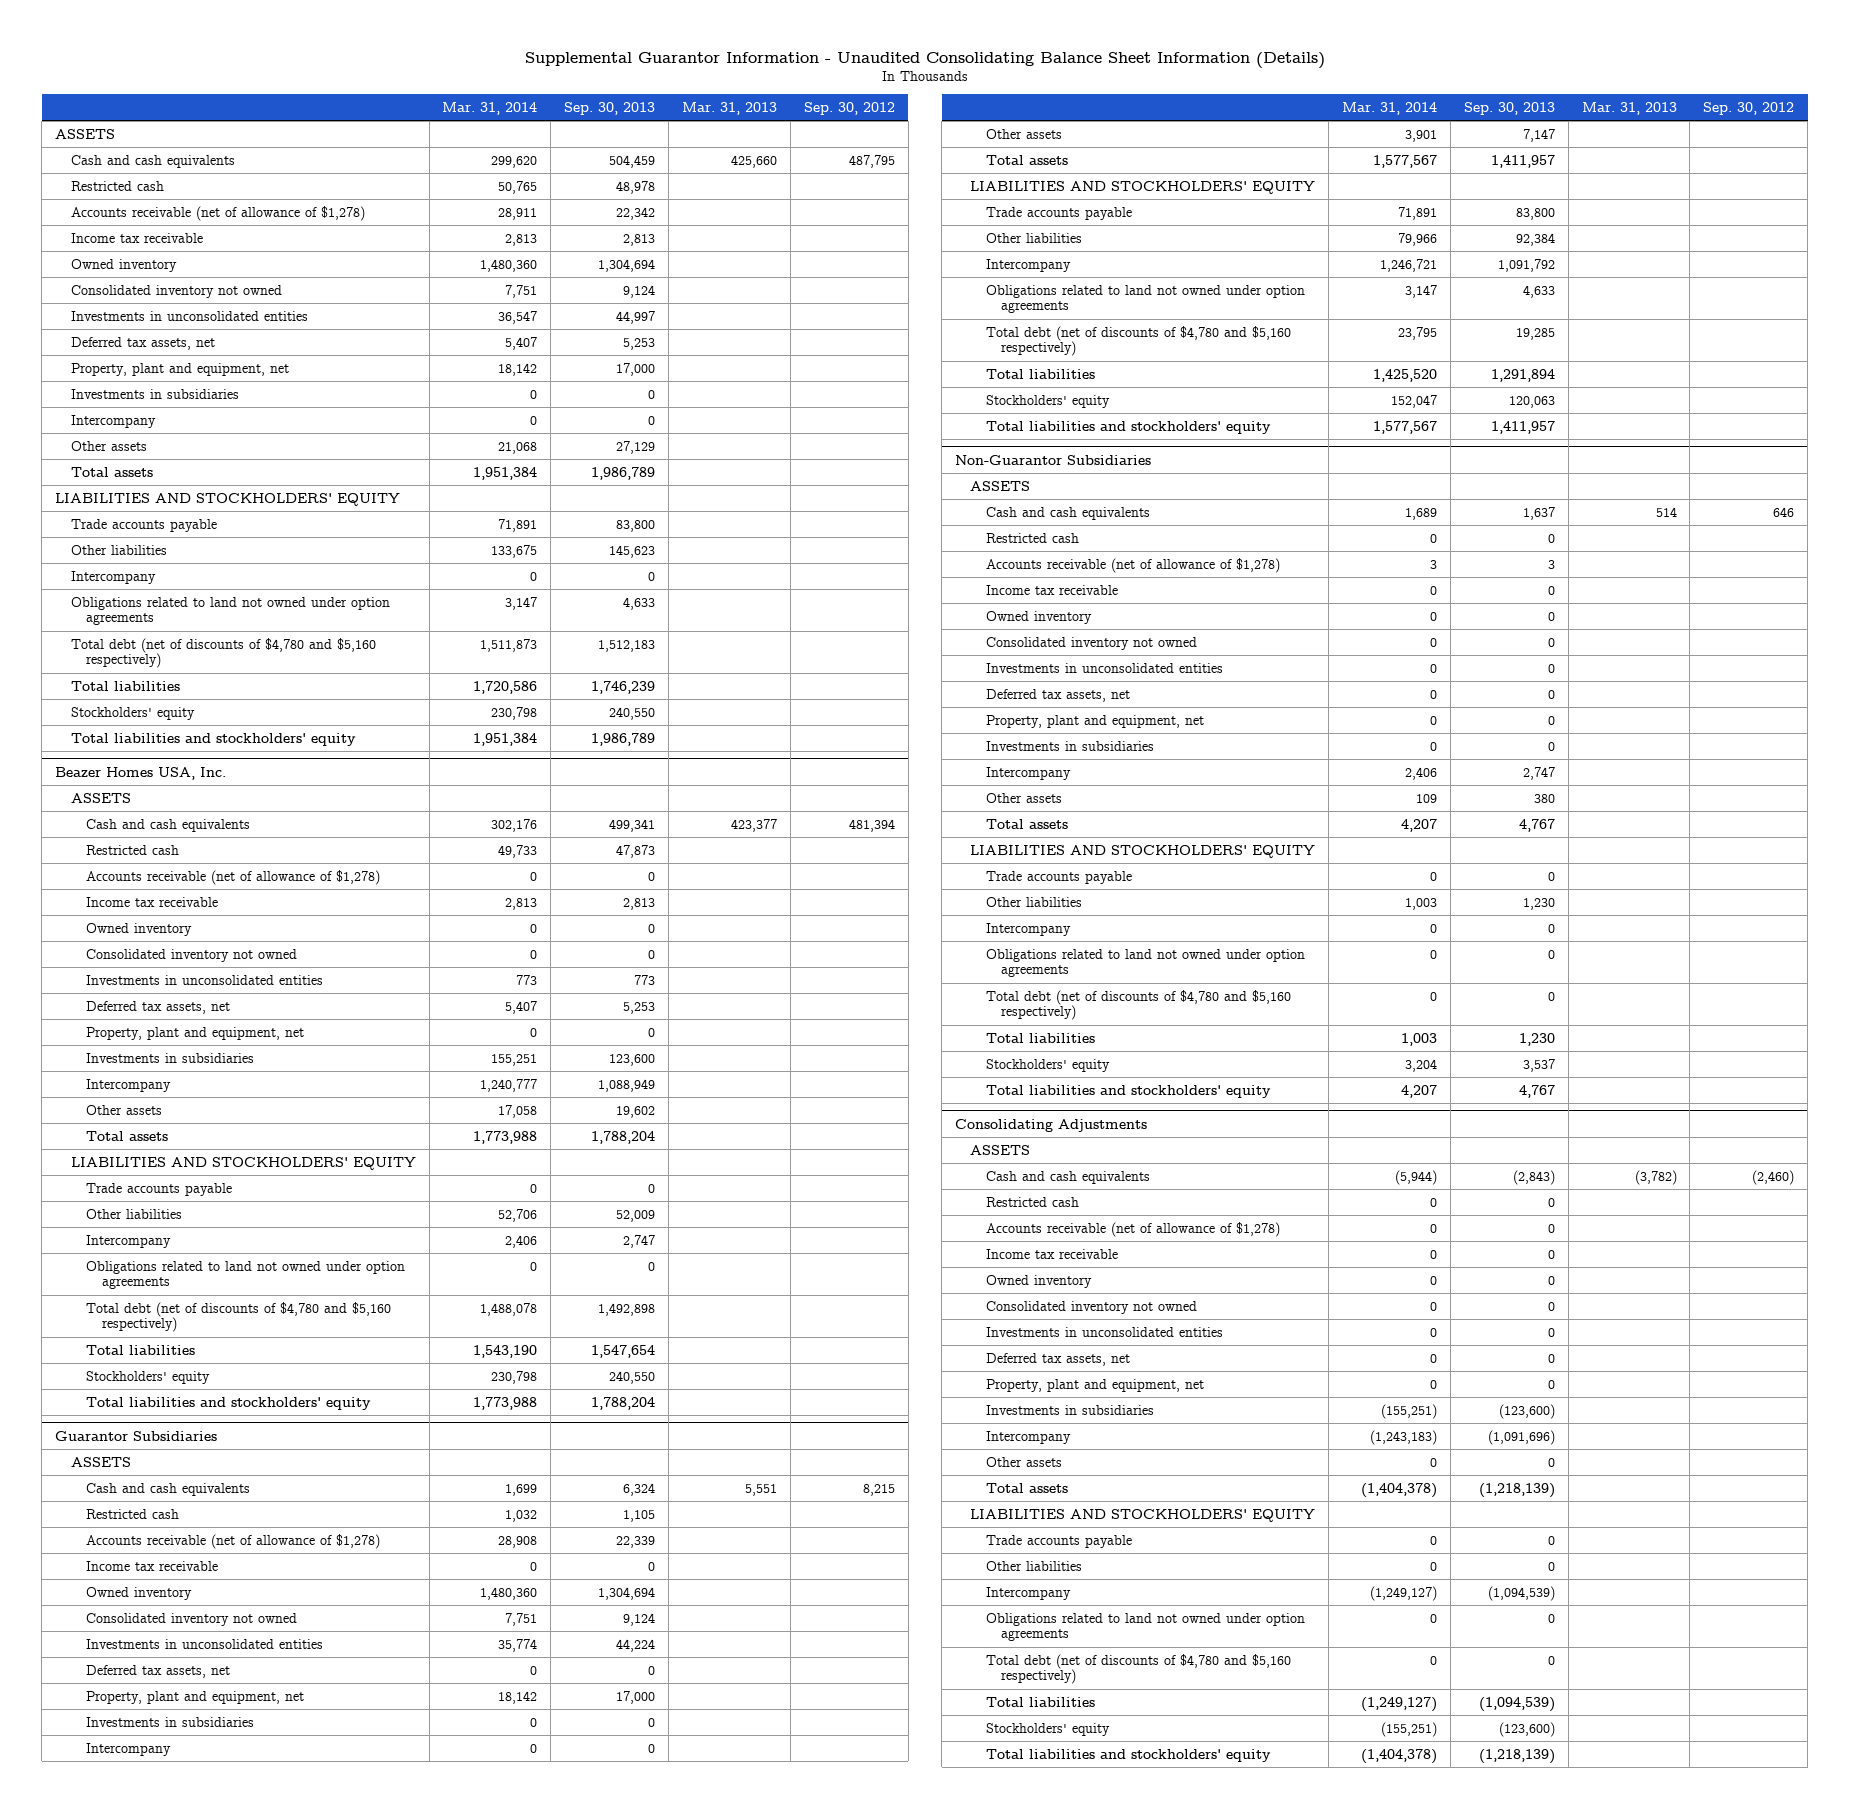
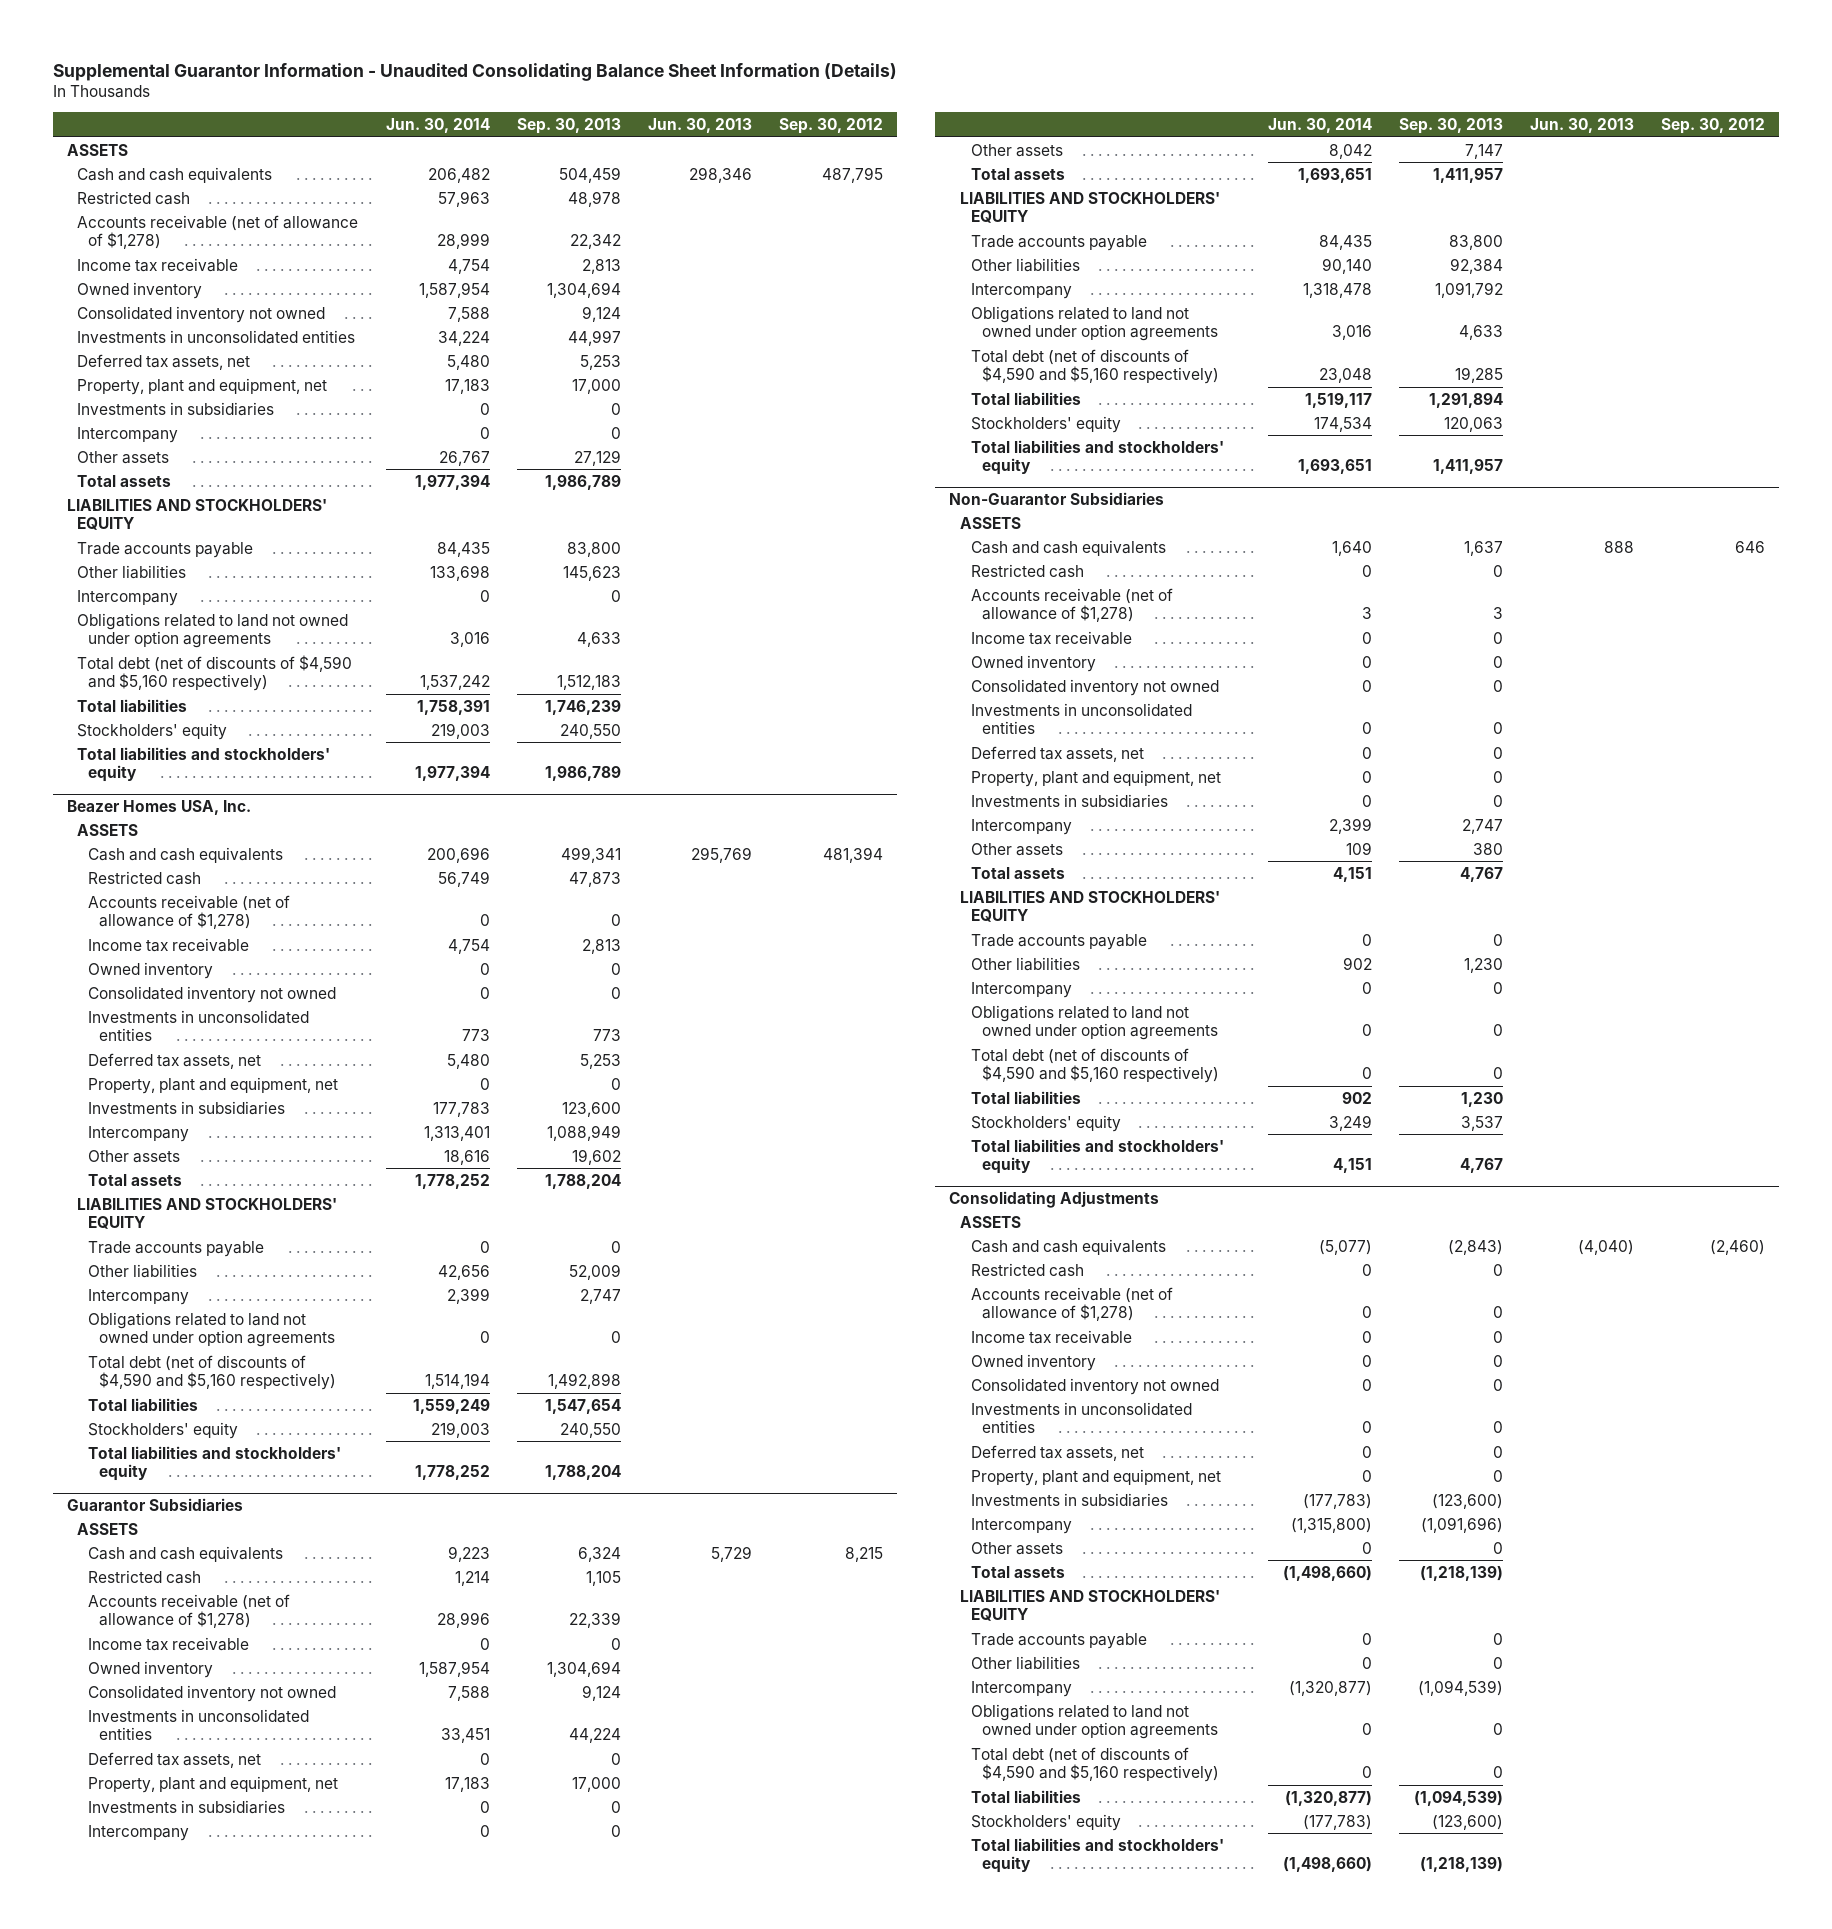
[442,101,538,115] Mar. 31, 2014 -> none
[681,101,777,115] Mar. 31, 2013 -> none
none -> [385,118,490,134] Jun. 30, 2014
none -> [648,118,753,134] Jun. 30, 2013
[70,637,376,669] Total debt (net of discounts of $4,780 and $5,160 respectively) -> [77,654,353,691] Total debt (net of discounts of $4,590 and $5,160 respectively)
[86,1301,392,1333] Total debt (net of discounts of $4,780 and $5,160 respectively) -> [88,1354,337,1390] Total debt (net of discounts of $4,590 and $5,160 respectively)
[985,325,1291,357] Total debt (net of discounts of $4,780 and $5,160 respectively) -> [970,348,1219,384] Total debt (net of discounts of $4,590 and $5,160 respectively)
[985,989,1291,1021] Total debt (net of discounts of $4,780 and $5,160 respectively) -> [970,1047,1219,1083] Total debt (net of discounts of $4,590 and $5,160 respectively)
[985,1653,1291,1685] Total debt (net of discounts of $4,780 and $5,160 respectively) -> [970,1746,1219,1782] Total debt (net of discounts of $4,590 and $5,160 respectively)

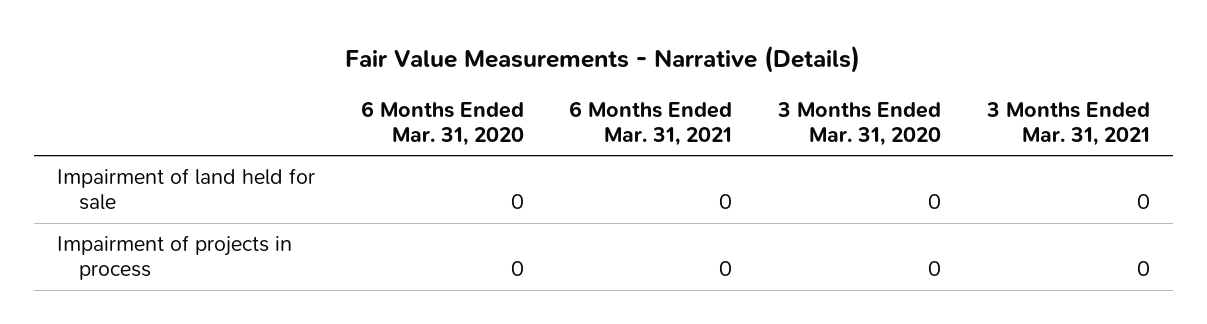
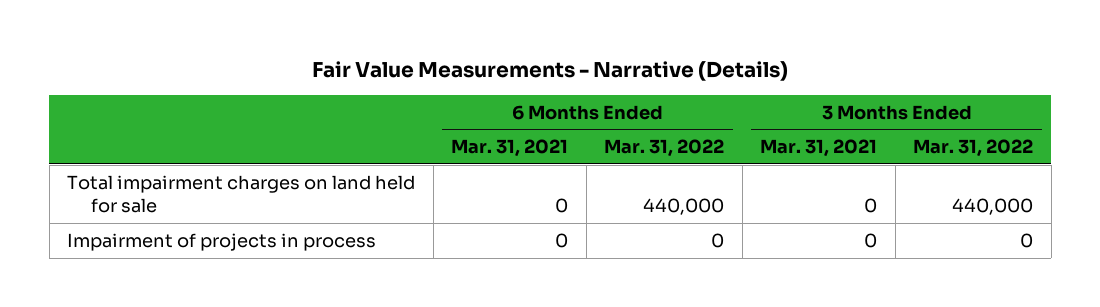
[360,100,524,146] 6 Months Ended Mar. 31, 2020 -> none
[776,101,941,146] 3 Months Ended Mar. 31, 2020 -> none
none -> [604,139,725,158] Mar. 31, 2022
none -> [913,139,1034,158] Mar. 31, 2022
[56,168,315,211] Impairment of land held for sale -> [67,174,416,213] Total impairment charges on land held for sale

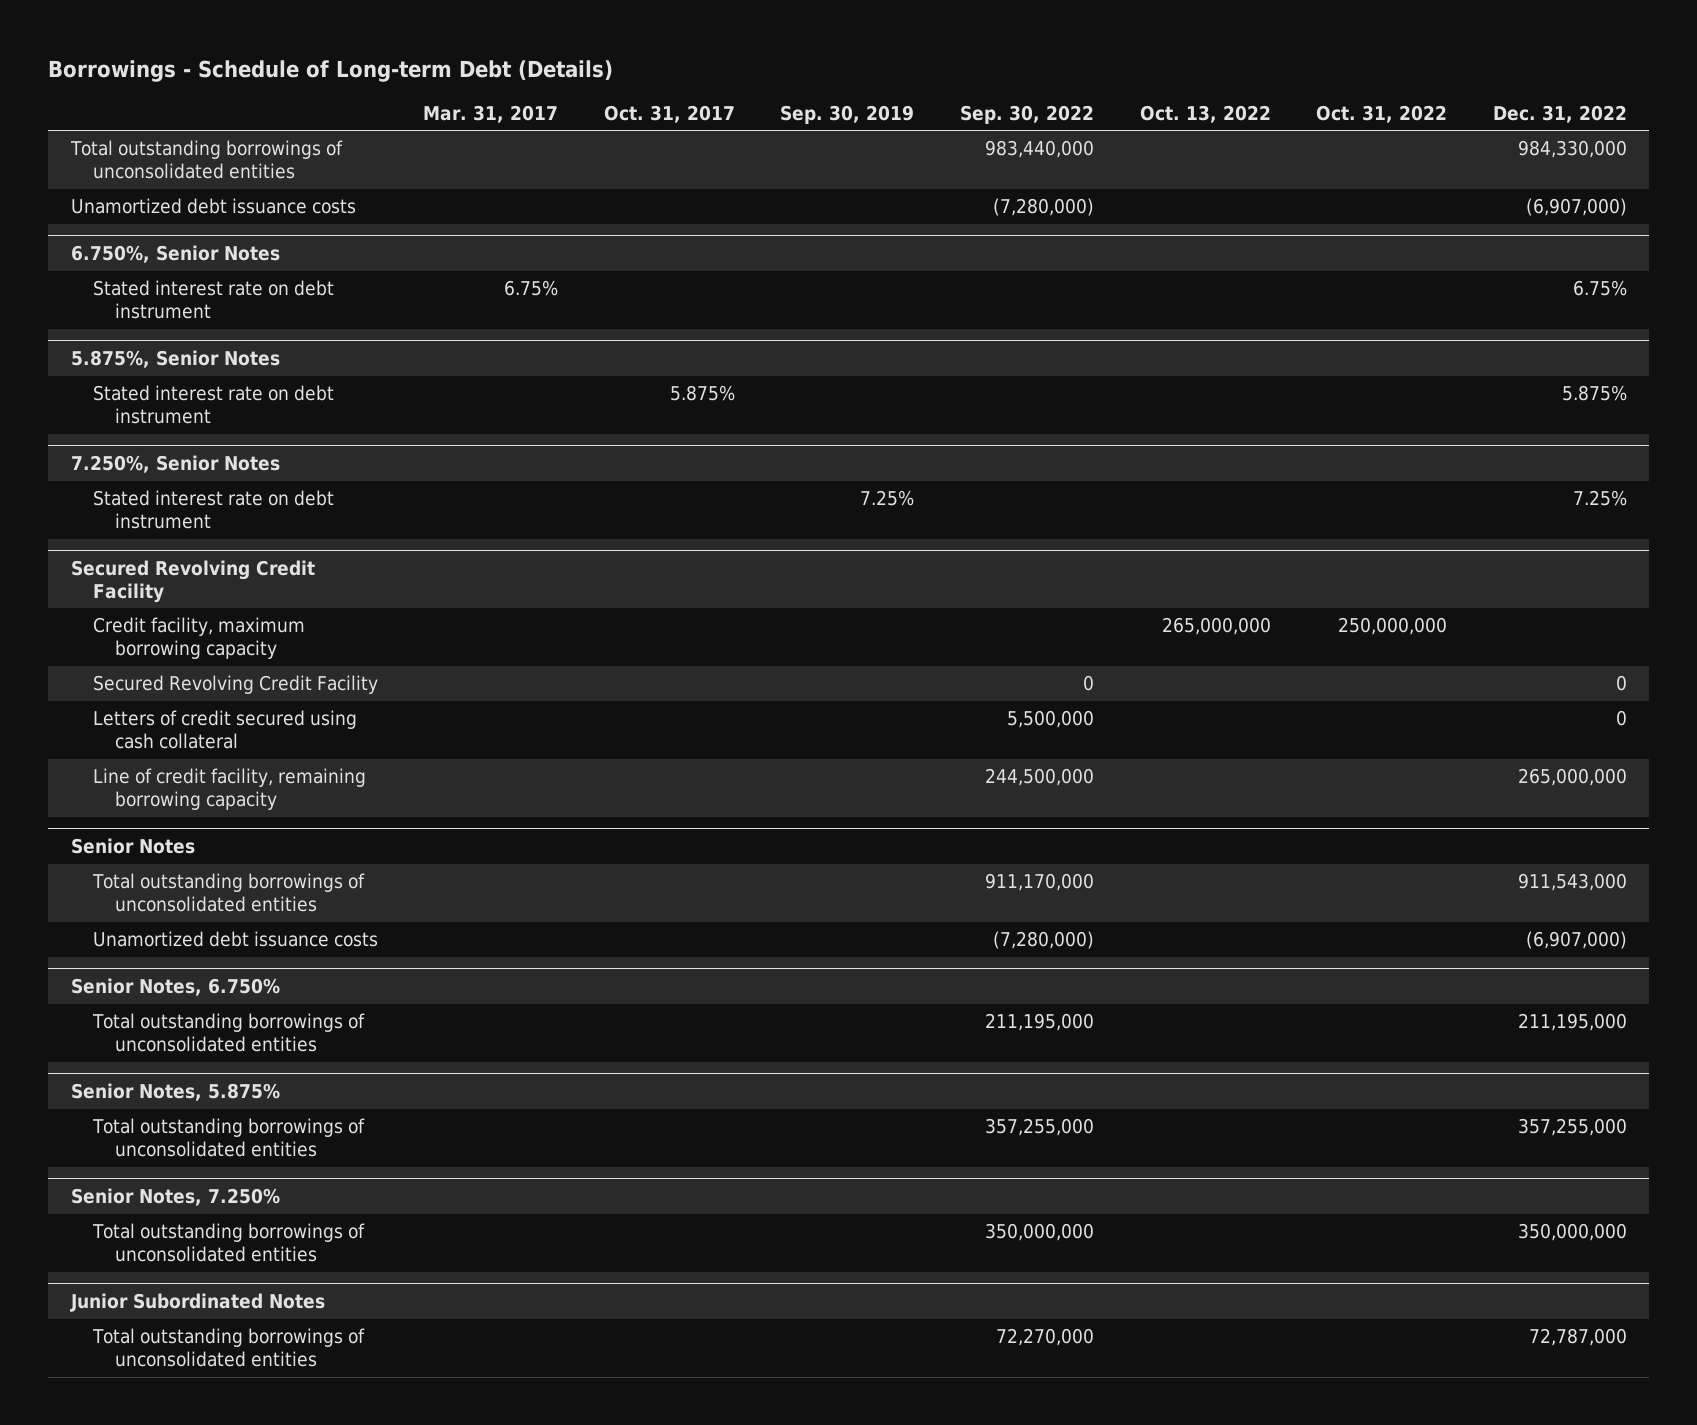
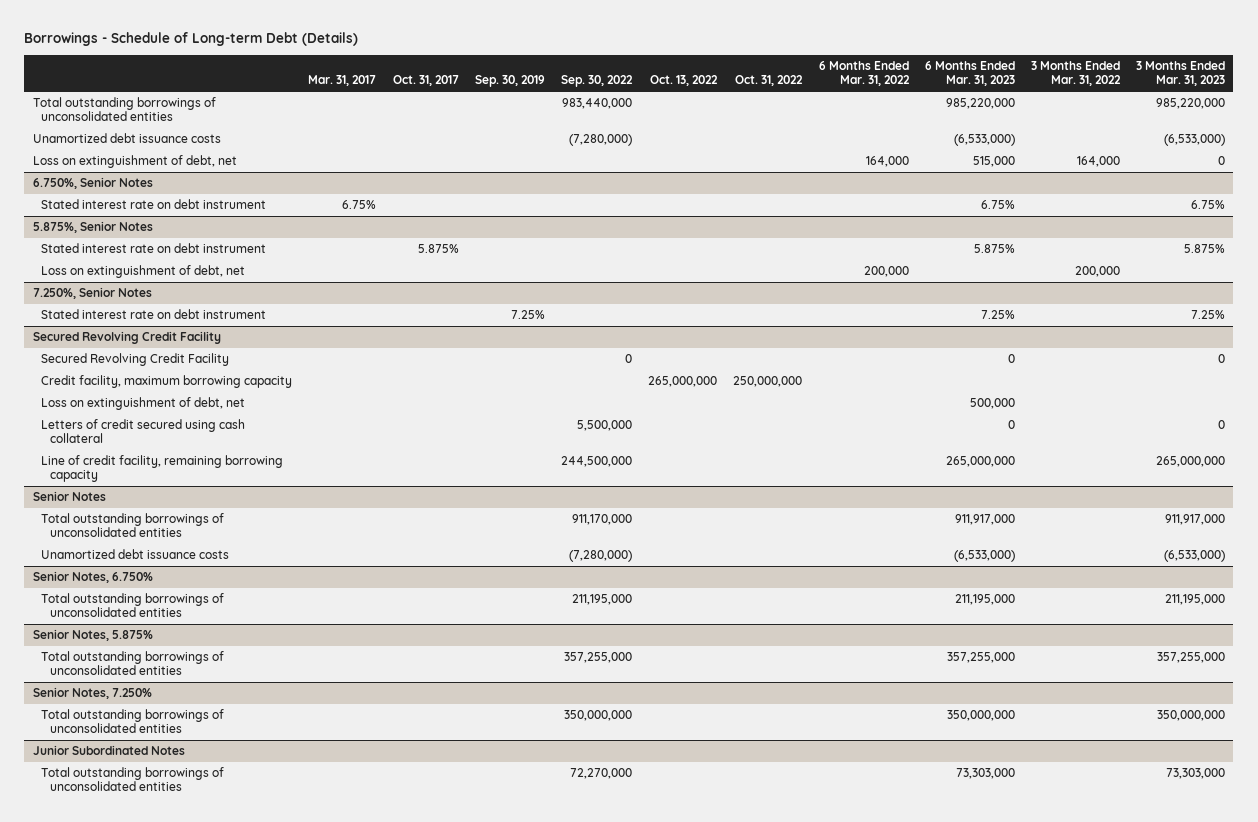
[1492,104,1627,123] Dec. 31, 2022 -> none
none -> [818,61,910,87] 6 Months Ended Mar. 31, 2022
none -> [924,61,1015,87] 6 Months Ended Mar. 31, 2023
none -> [1030,61,1121,87] 3 Months Ended Mar. 31, 2022
none -> [1136,61,1226,87] 3 Months Ended Mar. 31, 2023
none -> [32,155,237,169] Loss on extinguishment of debt, net
none -> [41,265,246,279] Loss on extinguishment of debt, net
[92,617,305,660] Credit facility, maximum borrowing capacity -> [41,375,293,389] Credit facility, maximum borrowing capacity
none -> [41,397,246,411] Loss on extinguishment of debt, net

